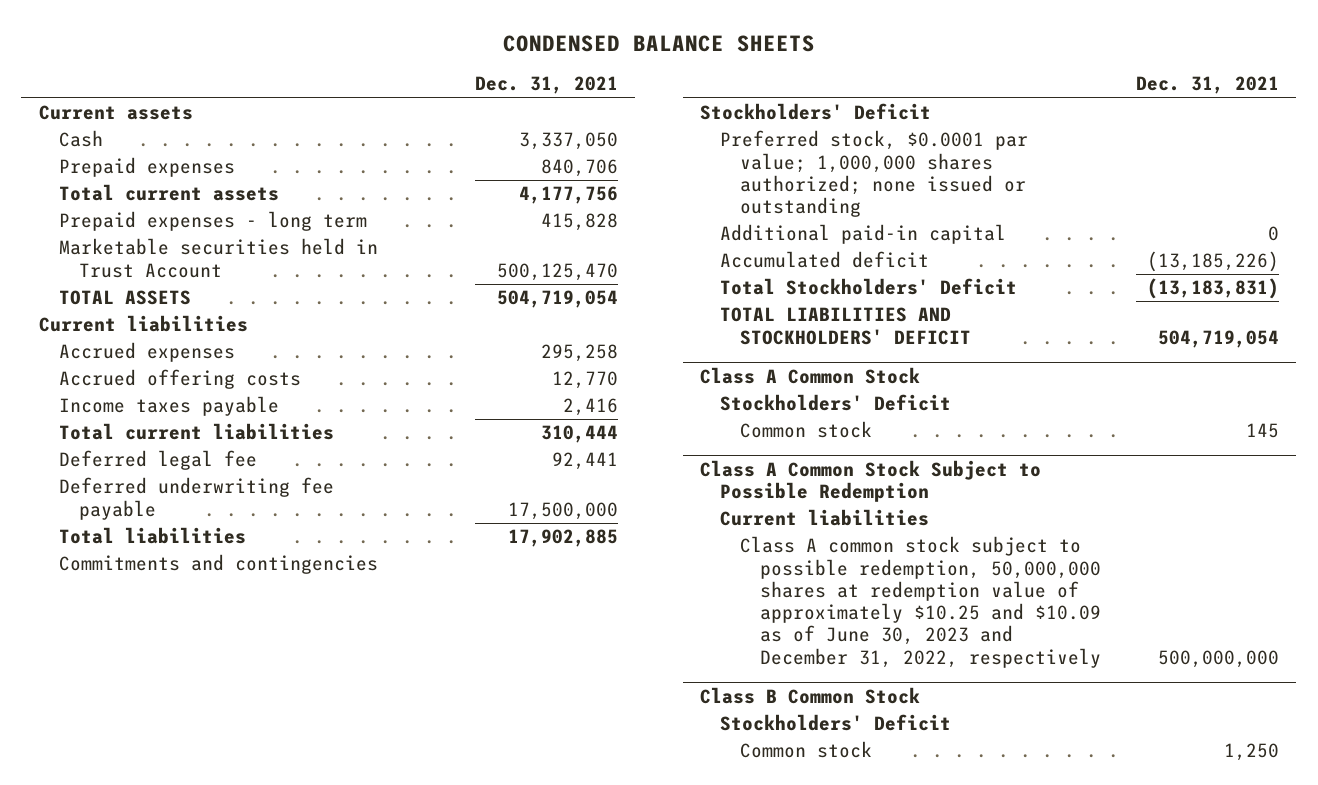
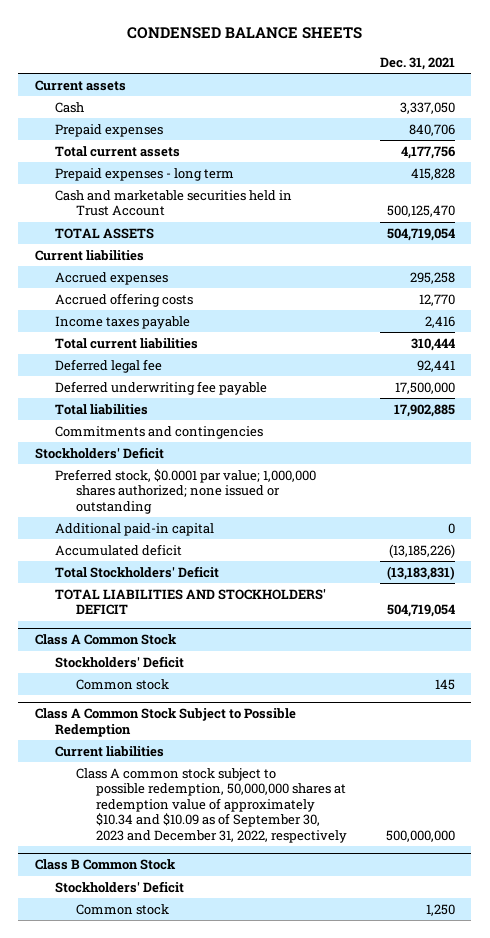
[58,238,378,278] Marketable securities held in Trust Account -> [55,189,293,217] Cash and marketable securities held in Trust Account
[740,536,1102,668] Class A common stock subject to possible redemption, 50,000,000 shares at redemption value of approximately $10.25 and $10.09 as of June 30, 2023 and December 31, 2022, respectively -> [75,767,347,843] Class A common stock subject to possible redemption, 50,000,000 shares at redemption value of approximately $10.34 and $10.09 as of September 30, 2023 and December 31, 2022, respectively

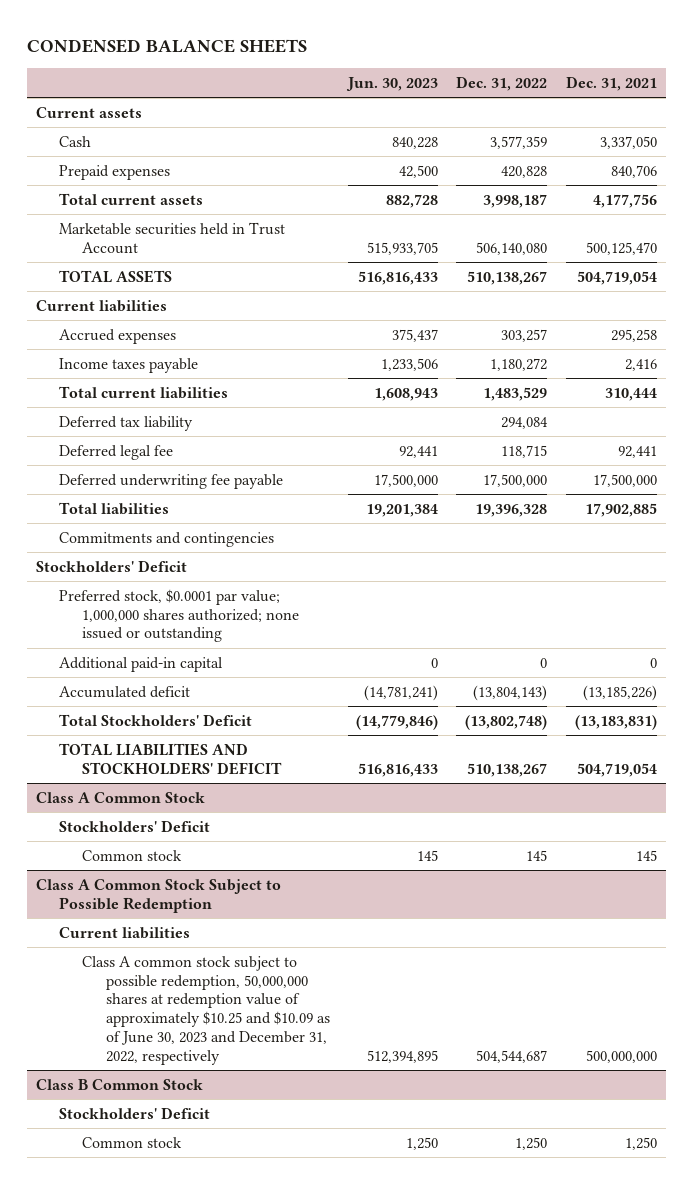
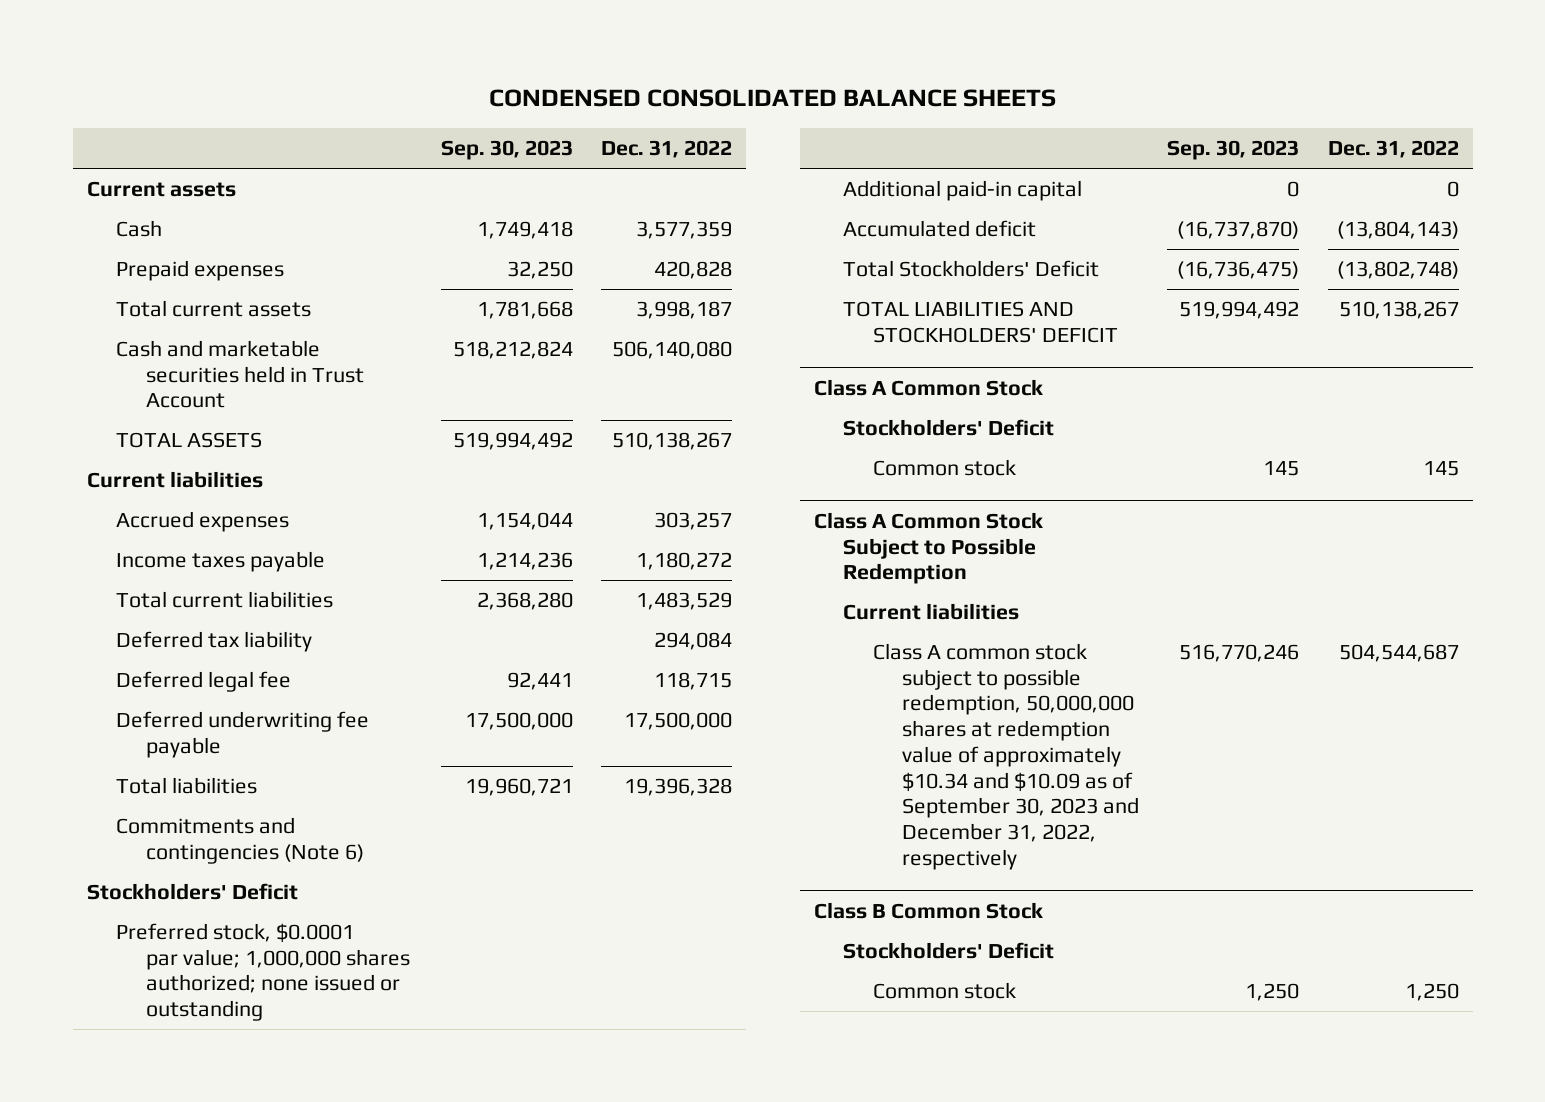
[26,38,307,53] CONDENSED BALANCE SHEETS -> [488,89,1056,108] CONDENSED CONSOLIDATED BALANCE SHEETS
[345,76,438,91] Jun. 30, 2023 -> none
[565,75,657,91] Dec. 31, 2021 -> none
none -> [440,140,573,161] Sep. 30, 2023
[59,221,286,254] Marketable securities held in Trust Account -> [116,340,364,409] Cash and marketable securities held in Trust Account
[59,531,275,547] Commitments and contingencies -> [116,817,364,864] Commitments and contingencies (Note 6)
[82,955,330,1065] Class A common stock subject to possible redemption, 50,000,000 shares at redemption value of approximately $10.25 and $10.09 as of June 30, 2023 and December 31, 2022, respectively -> [872,643,1140,870] Class A common stock subject to possible redemption, 50,000,000 shares at redemption value of approximately $10.34 and $10.09 as of September 30, 2023 and December 31, 2022, respectively

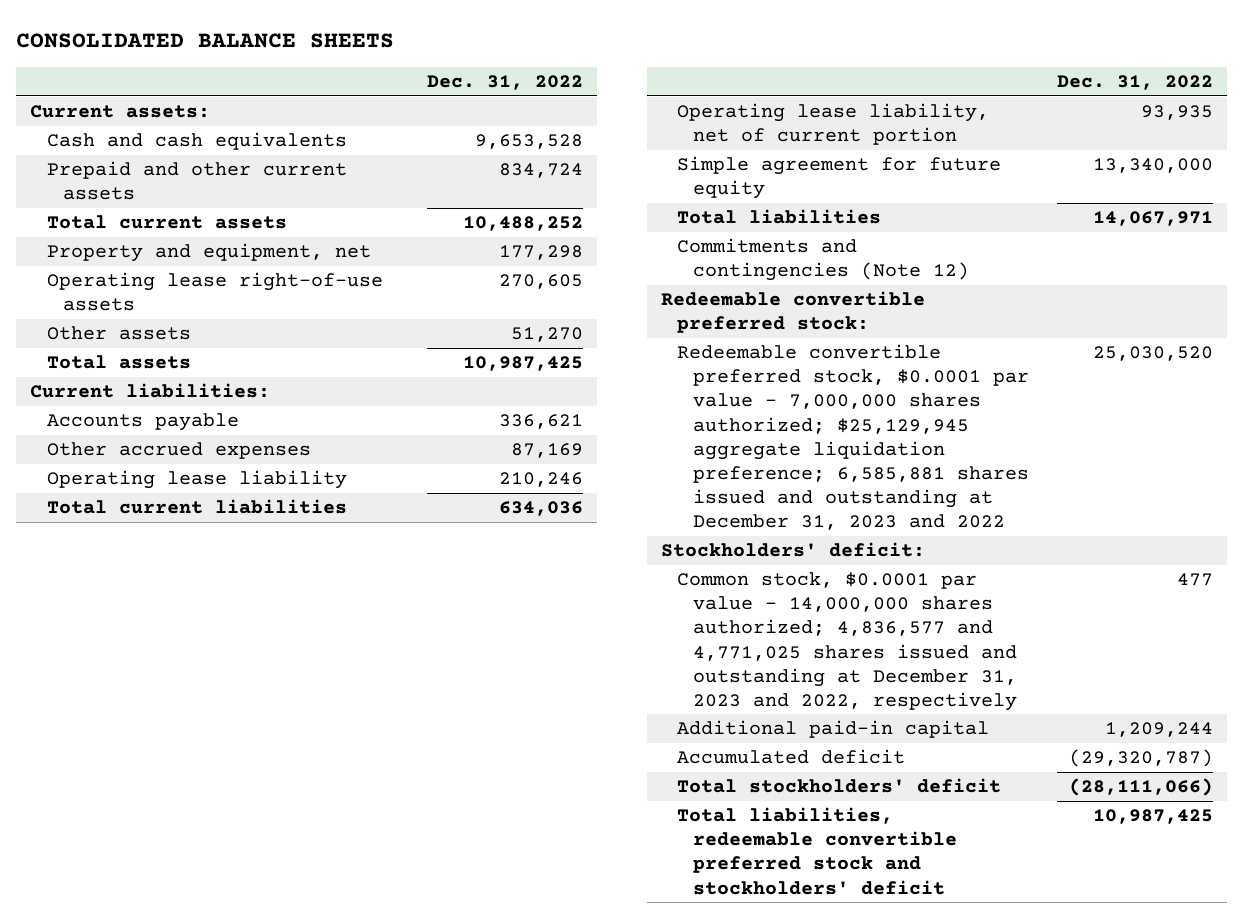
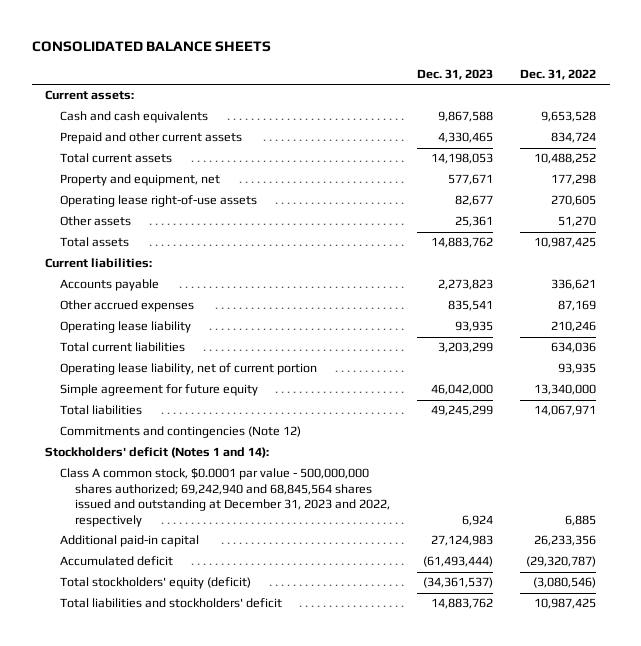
none -> [417,69,494,81] Dec. 31, 2023
[660,291,925,334] Redeemable convertible preferred stock: -> none
[676,344,1029,531] Redeemable convertible preferred stock, $0.0001 par value - 7,000,000 shares authorized; $25,129,945 aggregate liquidation preference; 6,585,881 shares issued and outstanding at December 31, 2023 and 2022 -> none
[660,542,925,558] Stockholders' deficit: -> [45,447,270,459] Stockholders' deficit (Notes 1 and 14):
[676,572,1017,711] Common stock, $0.0001 par value - 14,000,000 shares authorized; 4,836,577 and 4,771,025 shares issued and outstanding at December 31, 2023 and 2022, respectively -> [60,468,391,527] Class A common stock, $0.0001 par value - 500,000,000 shares authorized; 69,242,940 and 68,845,564 shares issued and outstanding at December 31, 2023 and 2022, respectively
[1177,573,1214,587] 477 -> [565,514,597,526] 6,885
[1105,722,1214,738] 1,209,244 -> [534,535,597,547] 26,233,356
[676,778,1001,794] Total stockholders' deficit -> [60,577,252,590] Total stockholders' equity (deficit)
[1069,778,1214,797] (28,111,066) -> [533,577,597,589] (3,080,546)
[676,807,957,895] Total liabilities, redeemable convertible preferred stock and stockholders' deficit -> [60,598,283,609] Total liabilities and stockholders' deficit

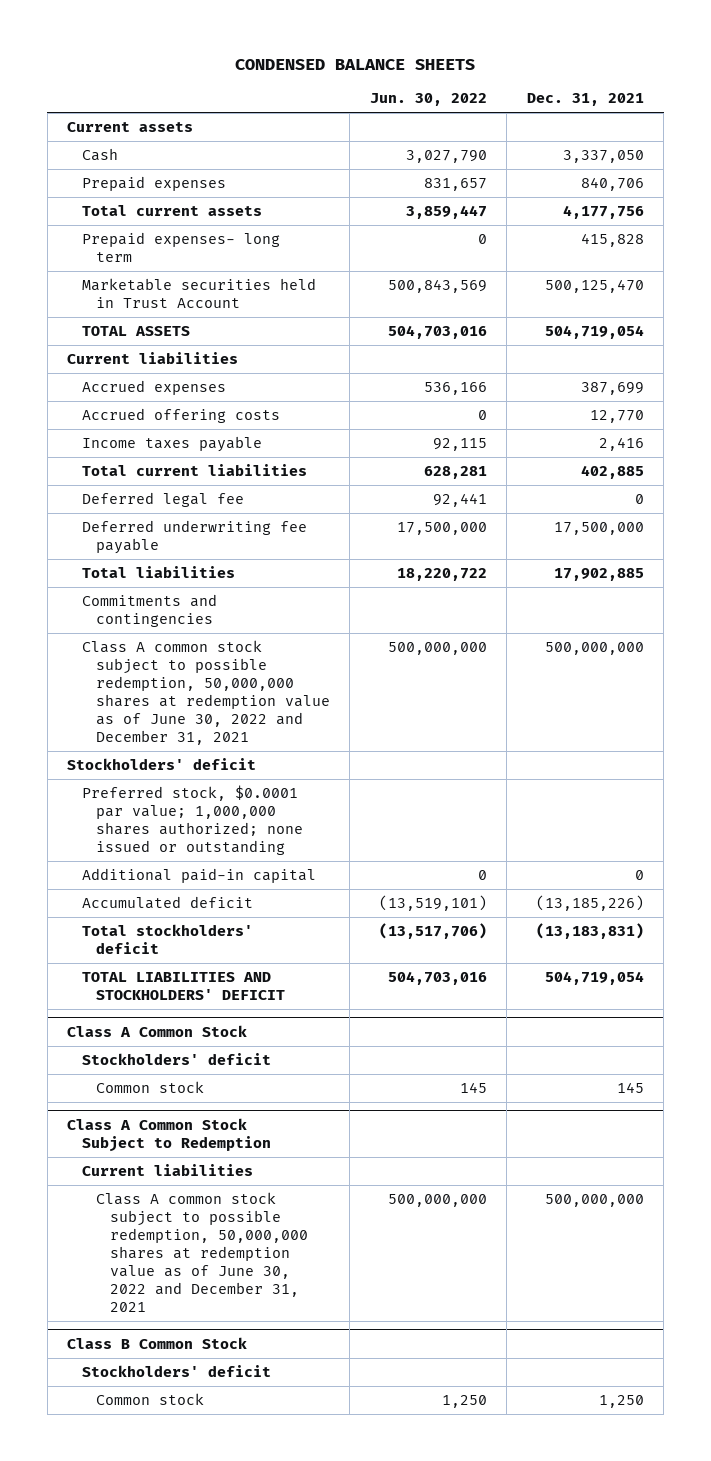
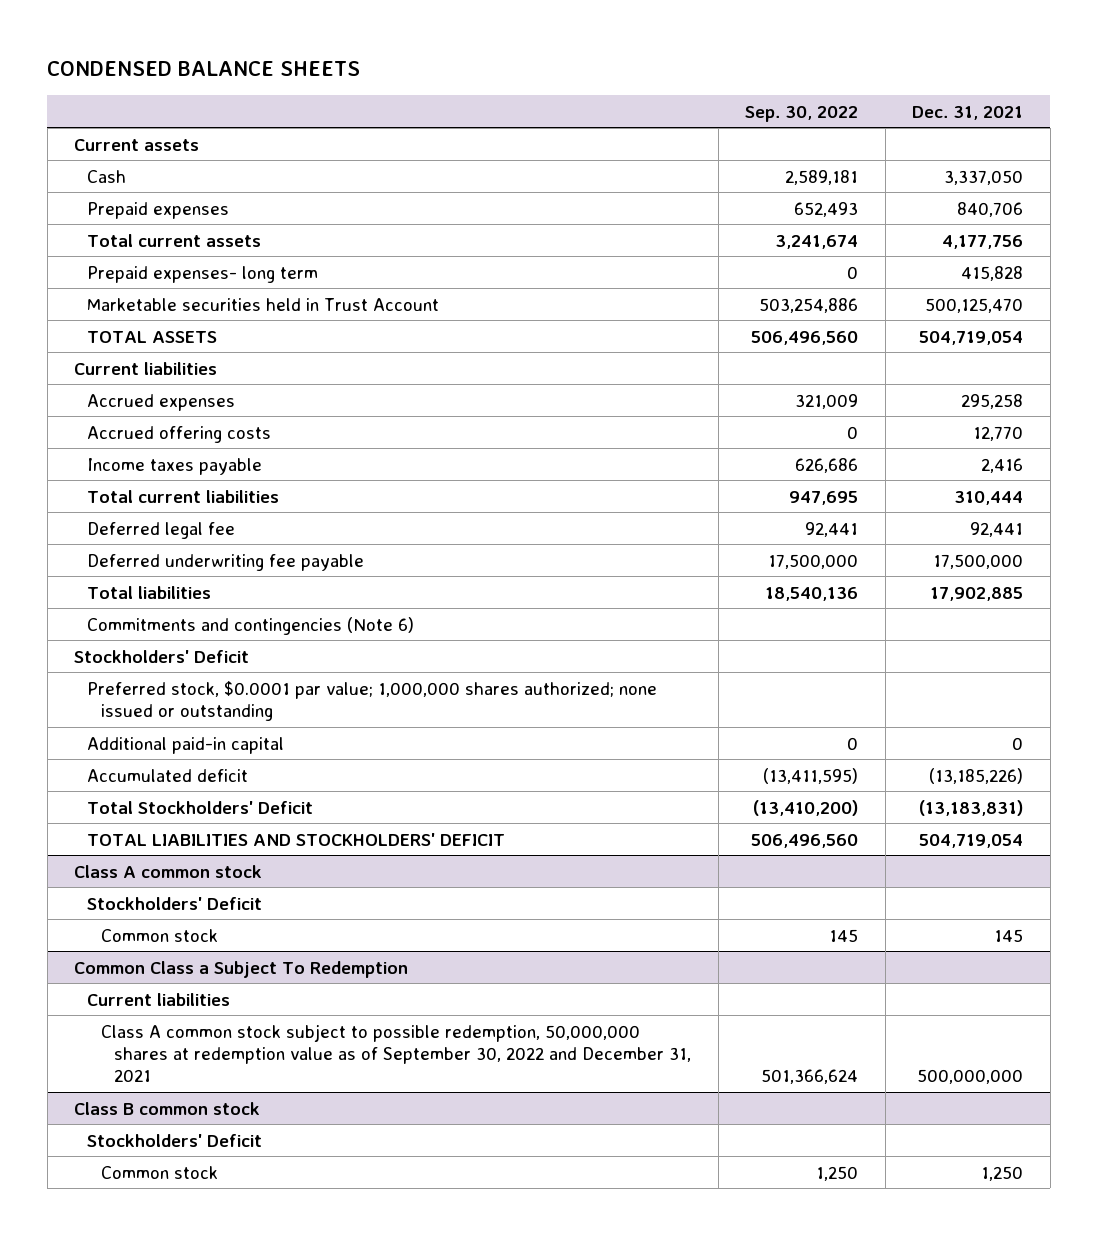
[369,93,487,107] Jun. 30, 2022 -> none
none -> [745,105,859,122] Sep. 30, 2022
[580,382,644,396] 387,699 -> [961,393,1024,409] 295,258
[580,465,644,480] 402,885 -> [954,490,1024,505] 310,444
[634,494,644,505] 0 -> [970,521,1024,537] 92,441
[81,640,330,745] Class A common stock subject to possible redemption, 50,000,000 shares at redemption value as of June 30, 2022 and December 31, 2021 -> none
[81,594,217,627] Commitments and contingencies -> [87,616,415,635] Commitments and contingencies (Note 6)
[67,758,257,771] Stockholders' deficit -> [74,649,250,663] Stockholders' Deficit
[81,924,253,954] Total stockholders' deficit -> [87,800,314,814] Total Stockholders' Deficit
[67,1024,248,1037] Class A Common Stock -> [74,864,263,878] Class A common stock
[81,1053,271,1066] Stockholders' deficit -> [87,896,263,910] Stockholders' Deficit
[67,1117,271,1152] Class A Common Stock Subject to Redemption -> [74,960,409,978] Common Class a Subject To Redemption
[95,1192,308,1312] Class A common stock subject to possible redemption, 50,000,000 shares at redemption value as of June 30, 2022 and December 31, 2021 -> [100,1023,692,1083] Class A common stock subject to possible redemption, 50,000,000 shares at redemption value as of September 30, 2022 and December 31, 2021
[67,1336,248,1349] Class B Common Stock -> [74,1101,261,1115] Class B common stock
[81,1365,271,1378] Stockholders' deficit -> [87,1133,263,1147] Stockholders' Deficit

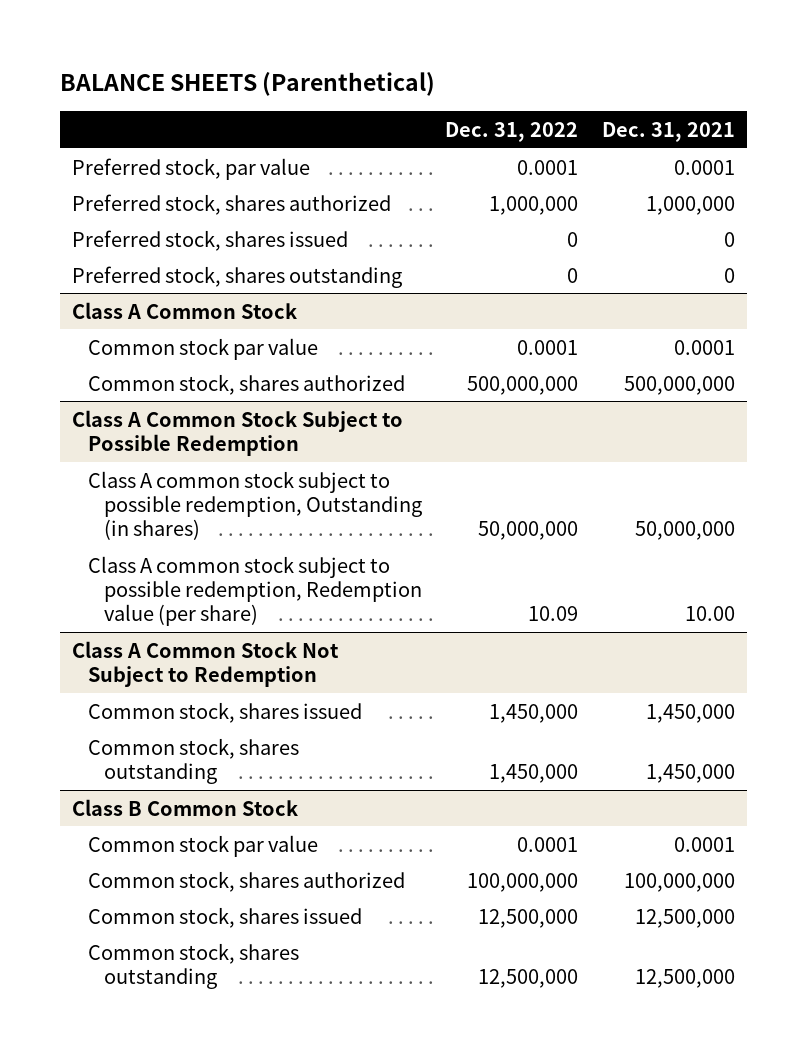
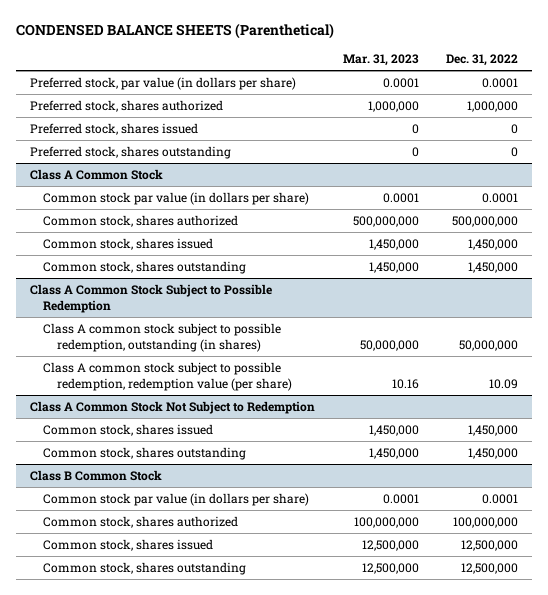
[60,72,436,97] BALANCE SHEETS (Parenthetical) -> [15,22,334,39] CONDENSED BALANCE SHEETS (Parenthetical)
[601,121,735,142] Dec. 31, 2021 -> none
none -> [342,54,419,67] Mar. 31, 2023
[72,157,311,180] Preferred stock, par value -> [29,77,296,91] Preferred stock, par value (in dollars per share)
[88,337,319,360] Common stock par value -> [43,192,310,206] Common stock par value (in dollars per share)
none -> [43,238,214,251] Common stock, shares issued
none -> [43,261,247,275] Common stock, shares outstanding
[88,470,422,540] Class A common stock subject to possible redemption, Outstanding (in shares) -> [43,323,282,352] Class A common stock subject to possible redemption, outstanding (in shares)
[88,555,422,626] Class A common stock subject to possible redemption, Redemption value (per share) -> [43,362,292,391] Class A common stock subject to possible redemption, redemption value (per share)
[88,834,319,857] Common stock par value -> [43,493,310,507] Common stock par value (in dollars per share)

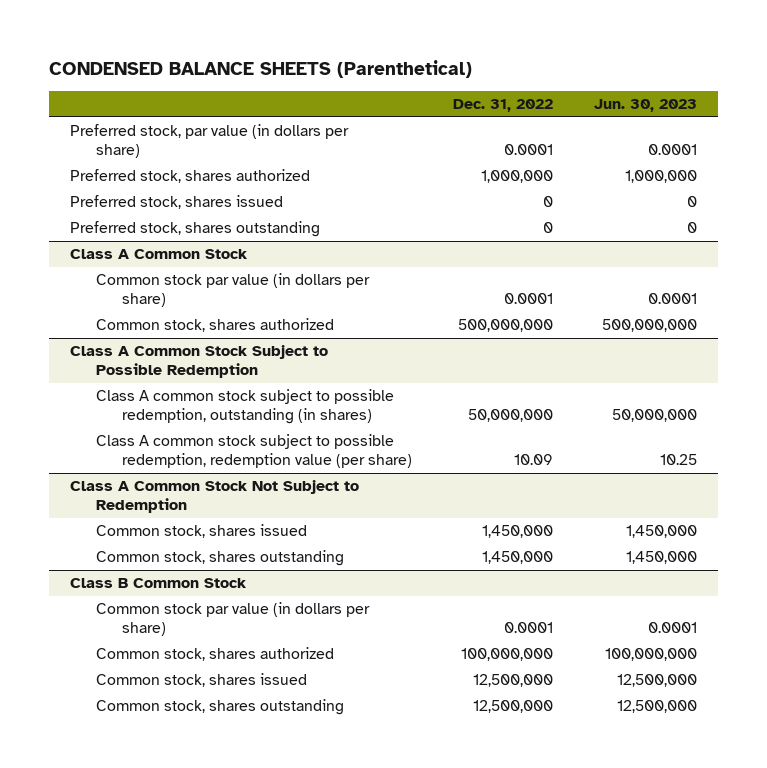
[342,54,419,67] Mar. 31, 2023 -> none
none -> [594,99,698,113] Jun. 30, 2023
[43,238,214,251] Common stock, shares issued -> none
[43,261,247,275] Common stock, shares outstanding -> none

